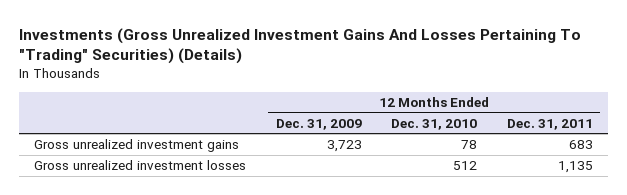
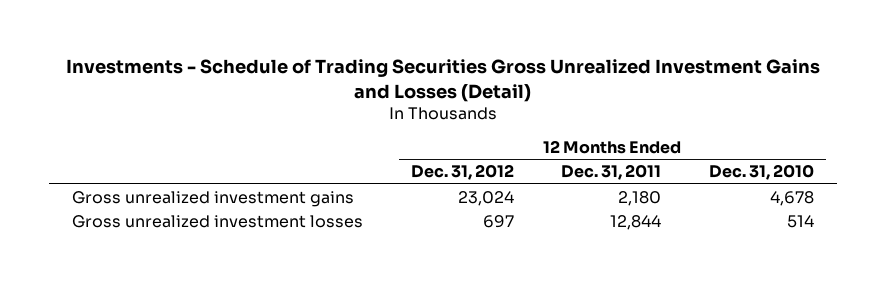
[19,27,582,65] Investments (Gross Unrealized Investment Gains And Losses Pertaining To "Trading" Securities) (Details) -> [66,59,821,102] Investments - Schedule of Trading Securities Gross Unrealized Investment Gains and Losses (Detail)
[275,118,362,130] Dec. 31, 2009 -> none
none -> [410,164,514,181] Dec. 31, 2012
[461,140,478,150] 78 -> [769,190,814,206] 4,678
[568,140,593,150] 683 -> [618,190,662,206] 2,180
[453,161,478,171] 512 -> [786,214,814,228] 514
[557,161,593,174] 1,135 -> [610,214,662,230] 12,844

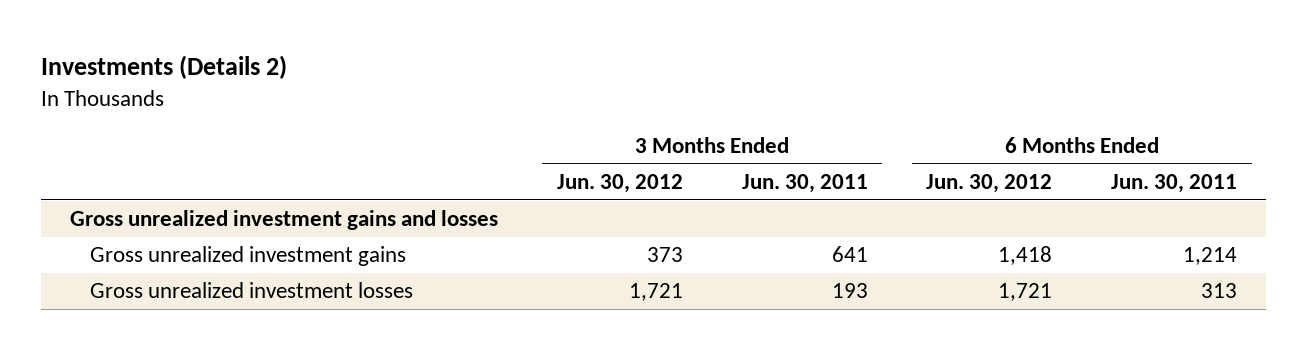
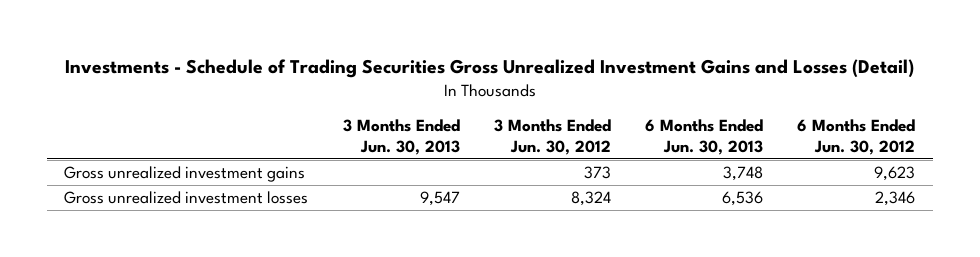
[40,55,287,80] Investments (Details 2) -> [64,59,914,79] Investments - Schedule of Trading Securities Gross Unrealized Investment Gains and Losses (Detail)
[741,173,868,193] Jun. 30, 2011 -> none
[1110,173,1237,193] Jun. 30, 2011 -> none
none -> [342,119,460,155] 3 Months Ended Jun. 30, 2013
none -> [645,119,764,155] 6 Months Ended Jun. 30, 2013
[70,210,499,231] Gross unrealized investment gains and losses -> none
[998,246,1053,266] 1,418 -> [874,165,916,181] 9,623
[628,283,683,302] 1,721 -> [570,190,611,206] 8,324
[998,283,1053,302] 1,721 -> [875,190,916,206] 2,346

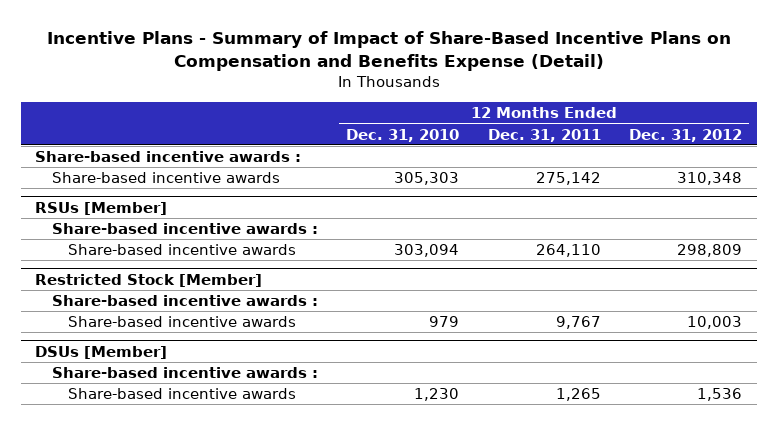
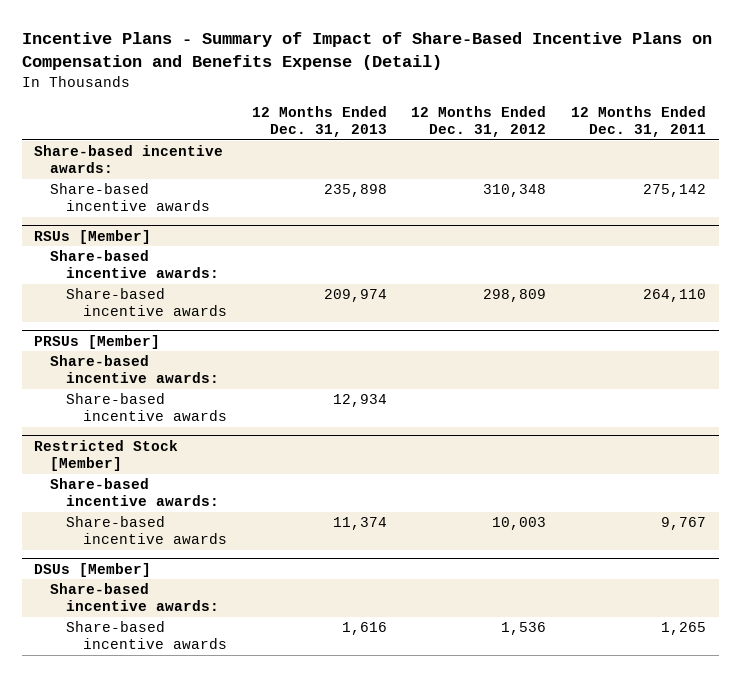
[346,128,460,142] Dec. 31, 2010 -> none
none -> [251,105,387,138] 12 Months Ended Dec. 31, 2013
[35,151,302,163] Share-based incentive awards : -> [33,145,223,174] Share-based incentive awards:
[51,223,318,235] Share-based incentive awards : -> [50,250,220,279] Share-based incentive awards:
none -> [33,334,160,349] PRSUs [Member]
none -> [50,355,220,384] Share-based incentive awards:
none -> [66,393,227,422] Share-based incentive awards
[51,295,318,307] Share-based incentive awards : -> [50,478,220,507] Share-based incentive awards:
[51,367,318,379] Share-based incentive awards : -> [50,583,220,612] Share-based incentive awards:

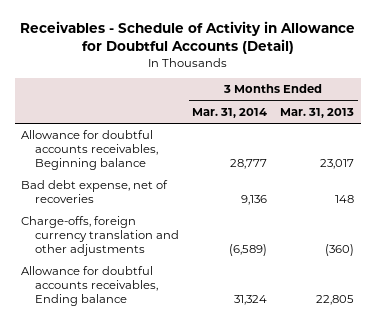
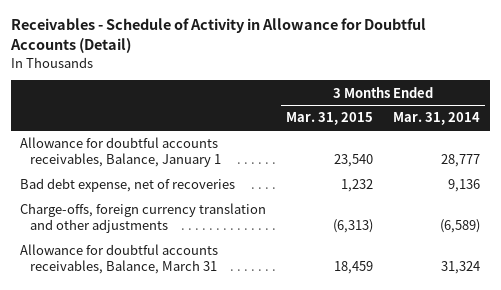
[280,107,355,118] Mar. 31, 2013 -> none
none -> [286,112,374,126] Mar. 31, 2015
[21,130,159,170] Allowance for doubtful accounts receivables, Beginning balance -> [20,137,222,167] Allowance for doubtful accounts receivables, Balance, January 1
[21,266,159,306] Allowance for doubtful accounts receivables, Ending balance -> [20,244,219,274] Allowance for doubtful accounts receivables, Balance, March 31

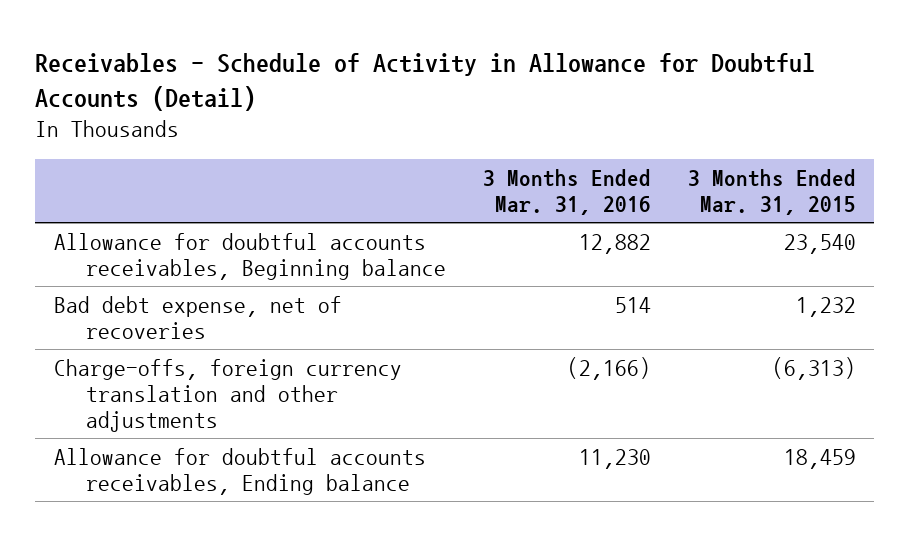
[393,112,481,126] Mar. 31, 2014 -> none
none -> [482,168,651,215] 3 Months Ended Mar. 31, 2016
[20,137,222,167] Allowance for doubtful accounts receivables, Balance, January 1 -> [53,232,447,280] Allowance for doubtful accounts receivables, Beginning balance
[20,244,219,274] Allowance for doubtful accounts receivables, Balance, March 31 -> [53,447,426,495] Allowance for doubtful accounts receivables, Ending balance

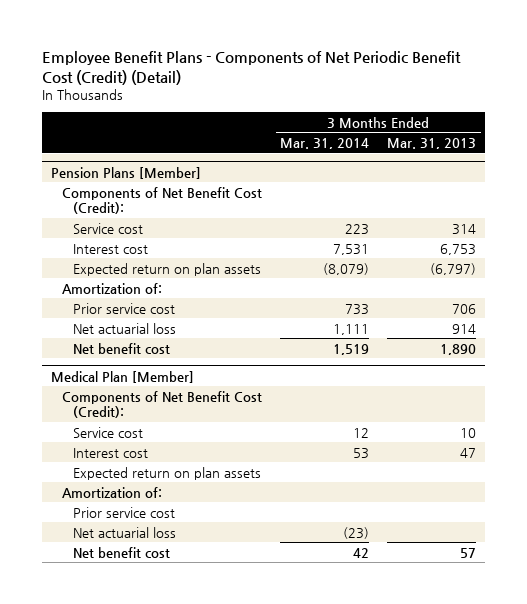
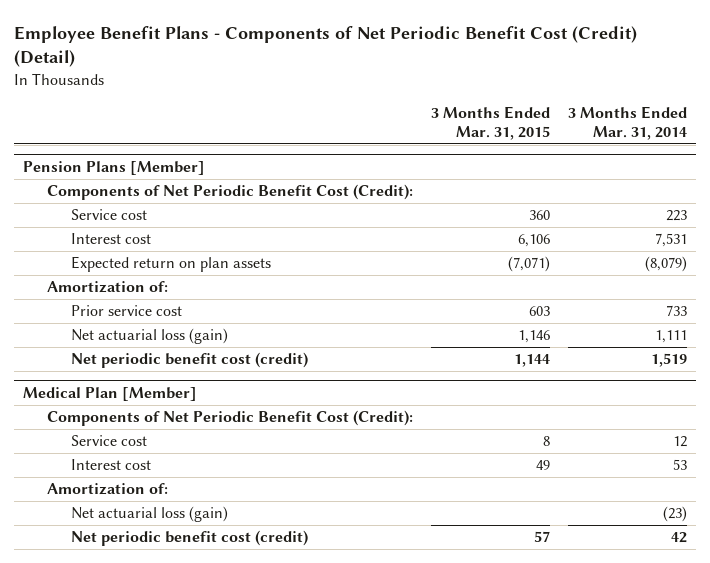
[387,137,477,149] Mar. 31, 2013 -> none
none -> [430,105,550,140] 3 Months Ended Mar. 31, 2015
[62,186,263,215] Components of Net Benefit Cost (Credit): -> [47,184,414,201] Components of Net Periodic Benefit Cost (Credit):
[73,322,177,334] Net actuarial loss -> [71,328,229,345] Net actuarial loss (gain)
[73,342,171,354] Net benefit cost -> [71,352,309,369] Net periodic benefit cost (credit)
[62,390,263,419] Components of Net Benefit Cost (Credit): -> [47,410,414,427] Components of Net Periodic Benefit Cost (Credit):
[73,466,262,480] Expected return on plan assets -> none
[73,506,176,518] Prior service cost -> none
[73,526,177,538] Net actuarial loss -> [71,506,229,523] Net actuarial loss (gain)
[73,546,171,558] Net benefit cost -> [71,530,309,547] Net periodic benefit cost (credit)

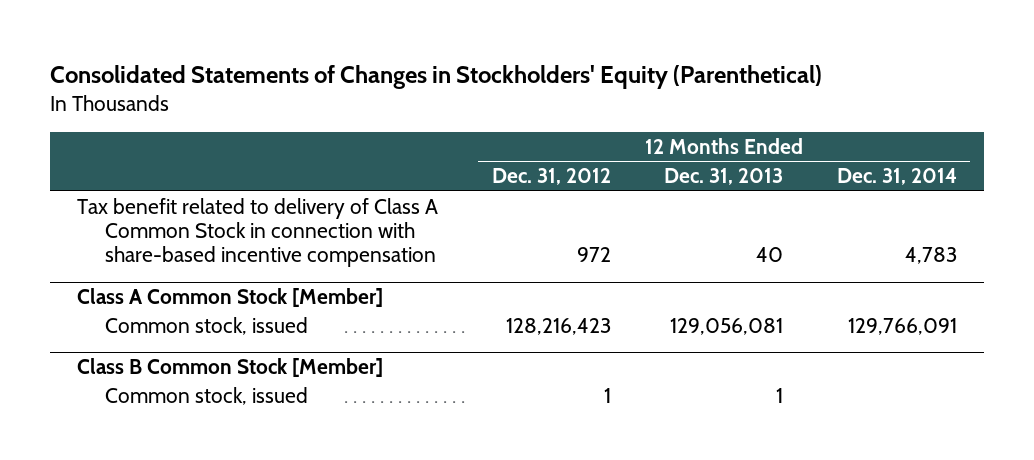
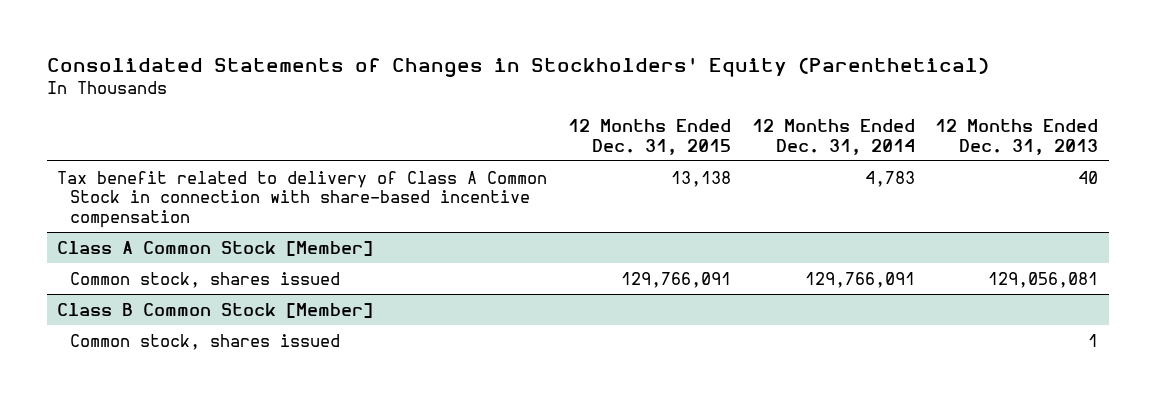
[491,168,611,186] Dec. 31, 2012 -> none
none -> [567,118,731,155] 12 Months Ended Dec. 31, 2015
[105,316,309,335] Common stock, issued -> [69,271,340,288] Common stock, shares issued
[105,386,309,405] Common stock, issued -> [69,333,340,350] Common stock, shares issued

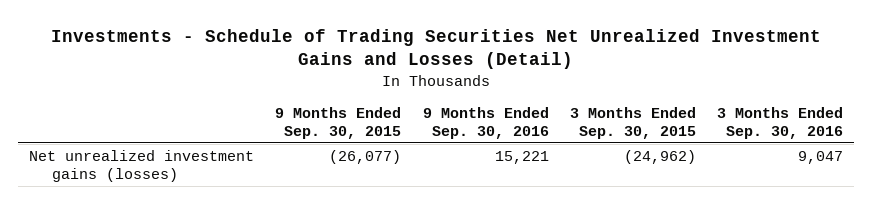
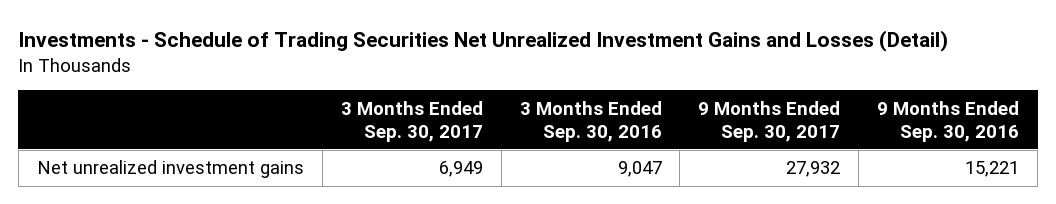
[275,106,402,139] 9 Months Ended Sep. 30, 2015 -> none
[569,106,696,139] 3 Months Ended Sep. 30, 2015 -> none
none -> [340,100,483,142] 3 Months Ended Sep. 30, 2017
none -> [698,100,841,142] 9 Months Ended Sep. 30, 2017
[28,149,254,183] Net unrealized investment gains (losses) -> [36,160,304,179] Net unrealized investment gains

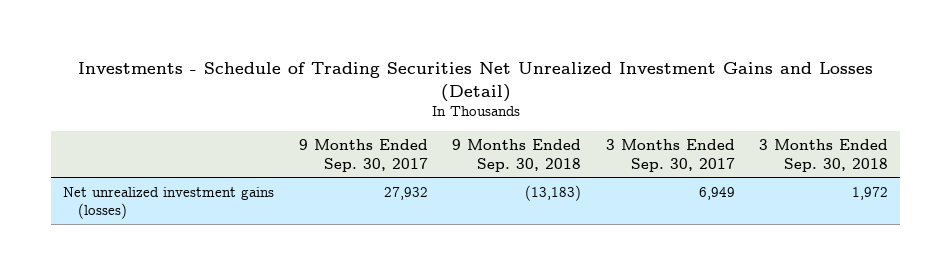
[519,100,662,142] 3 Months Ended Sep. 30, 2016 -> none
[877,100,1020,142] 9 Months Ended Sep. 30, 2016 -> none
none -> [452,138,582,172] 9 Months Ended Sep. 30, 2018
none -> [759,138,889,172] 3 Months Ended Sep. 30, 2018
[36,160,304,179] Net unrealized investment gains -> [63,186,275,220] Net unrealized investment gains (losses)

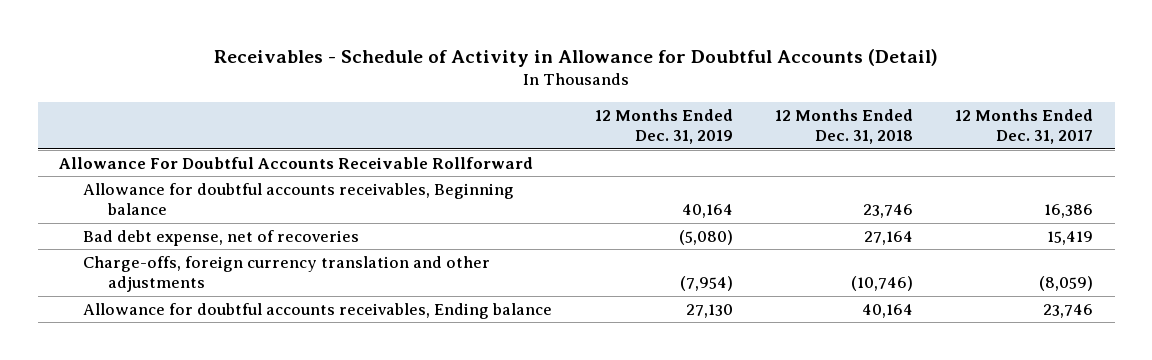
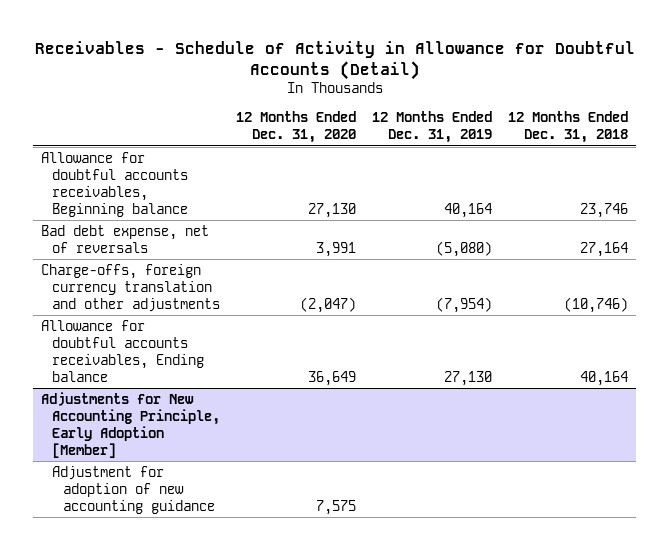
[955,108,1094,145] 12 Months Ended Dec. 31, 2017 -> none
none -> [235,111,356,144] 12 Months Ended Dec. 31, 2020
[58,156,533,169] Allowance For Doubtful Accounts Receivable Rollforward -> none
[83,229,360,246] Bad debt expense, net of recoveries -> [40,224,209,253] Bad debt expense, net of reversals
none -> [40,391,220,458] Adjustments for New Accounting Principle, Early Adoption [Member]
none -> [51,465,215,514] Adjustment for adoption of new accounting guidance

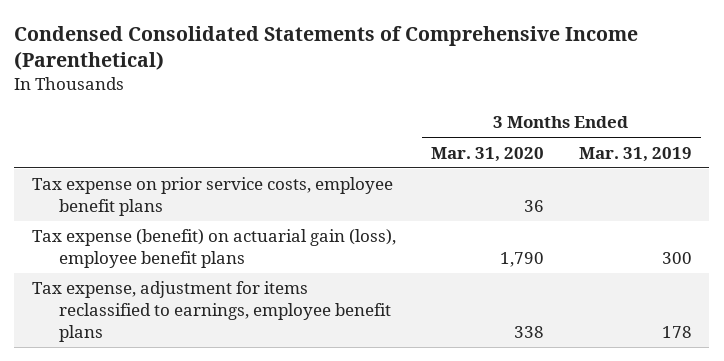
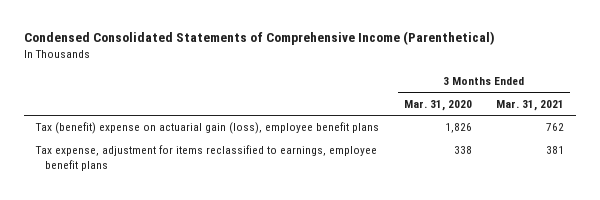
[578,146,692,162] Mar. 31, 2019 -> none
none -> [496,99,565,111] Mar. 31, 2021
[31,177,393,216] Tax expense on prior service costs, employee benefit plans -> none
[31,229,396,268] Tax expense (benefit) on actuarial gain (loss), employee benefit plans -> [35,122,380,135] Tax (benefit) expense on actuarial gain (loss), employee benefit plans
[499,251,544,267] 1,790 -> [444,123,472,134] 1,826

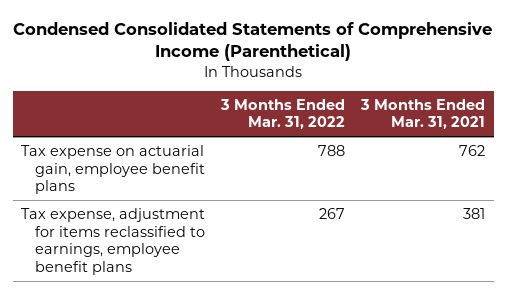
[403,99,472,111] Mar. 31, 2020 -> none
none -> [220,98,346,130] 3 Months Ended Mar. 31, 2022
[35,122,380,135] Tax (benefit) expense on actuarial gain (loss), employee benefit plans -> [21,144,206,195] Tax expense on actuarial gain, employee benefit plans

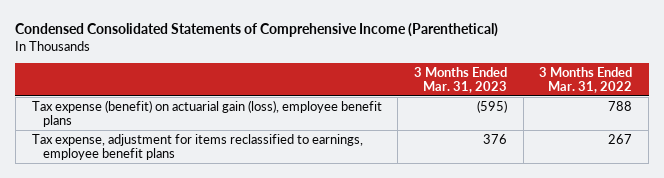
[360,98,486,130] 3 Months Ended Mar. 31, 2021 -> none
none -> [414,66,508,93] 3 Months Ended Mar. 31, 2023
[21,144,206,195] Tax expense on actuarial gain, employee benefit plans -> [31,99,382,127] Tax expense (benefit) on actuarial gain (loss), employee benefit plans

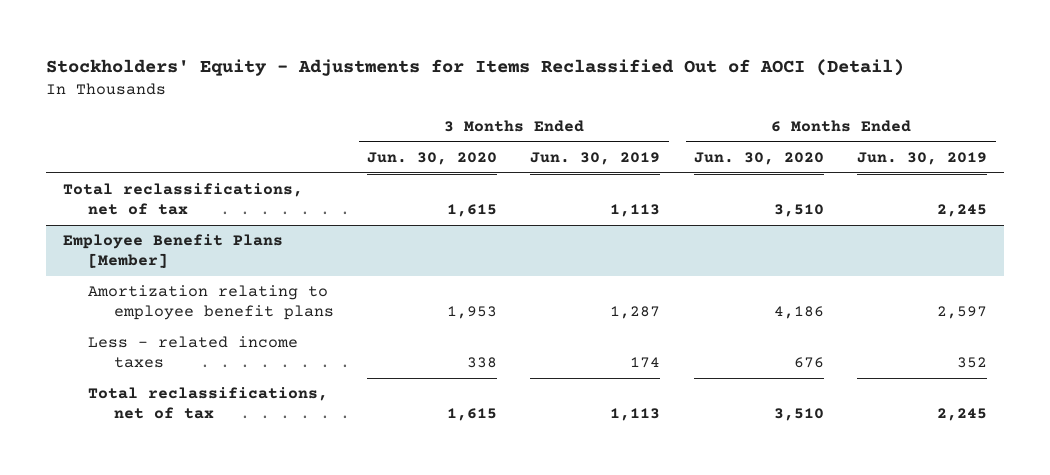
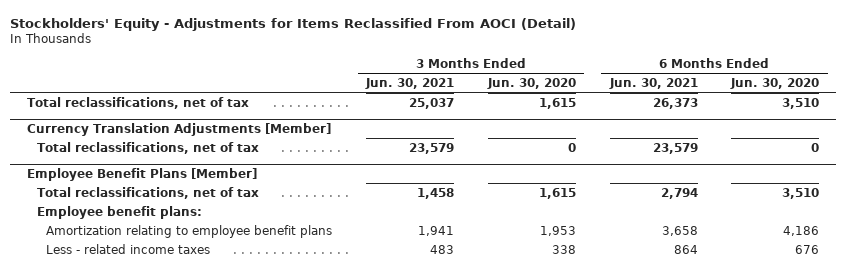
[46,58,905,76] Stockholders' Equity - Adjustments for Items Reclassified Out of AOCI (Detail) -> [10,17,577,31] Stockholders' Equity - Adjustments for Items Reclassified From AOCI (Detail)
[530,152,661,166] Jun. 30, 2019 -> none
[857,152,988,166] Jun. 30, 2019 -> none
none -> [365,77,455,89] Jun. 30, 2021
none -> [608,77,698,89] Jun. 30, 2021
none -> [26,122,331,136] Currency Translation Adjustments [Member]
none -> [36,141,259,154] Total reclassifications, net of tax
[88,387,329,419] Total reclassifications, net of tax -> [36,186,259,199] Total reclassifications, net of tax
none -> [36,205,202,219] Employee benefit plans:

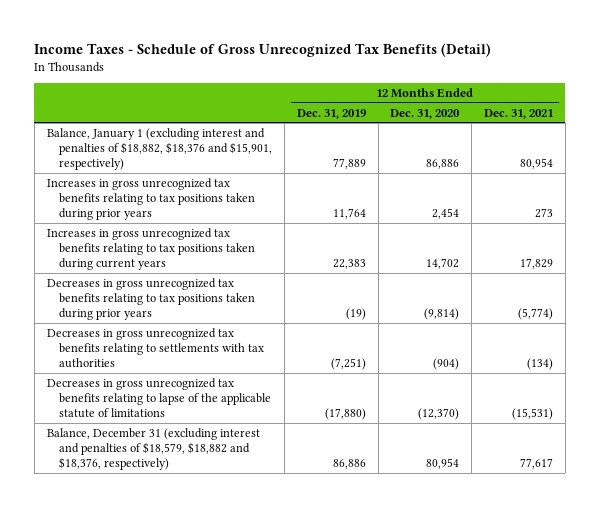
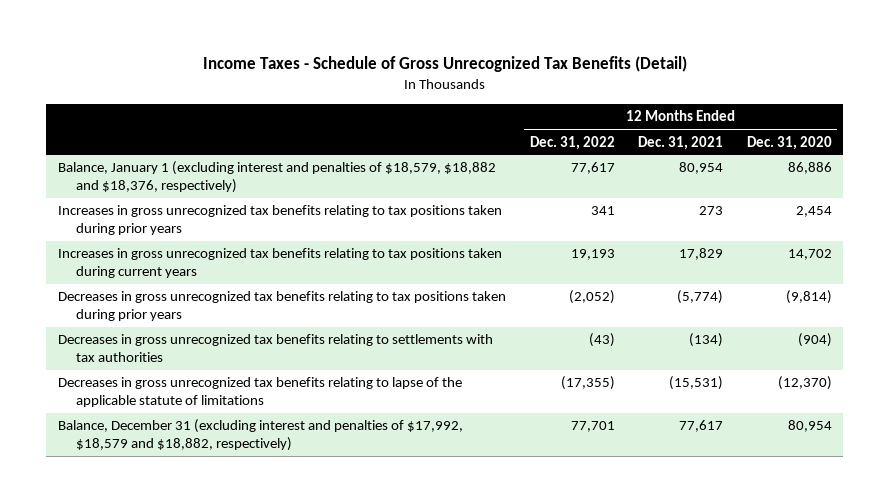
[296,108,366,119] Dec. 31, 2019 -> none
none -> [529,135,615,150] Dec. 31, 2022
[46,127,273,170] Balance, January 1 (excluding interest and penalties of $18,882, $18,376 and $15,901, respectively) -> [58,161,497,194] Balance, January 1 (excluding interest and penalties of $18,579, $18,882 and $18,376, respectively)
[46,427,260,470] Balance, December 31 (excluding interest and penalties of $18,579, $18,882 and $18,376, respectively) -> [58,419,464,452] Balance, December 31 (excluding interest and penalties of $17,992, $18,579 and $18,882, respectively)

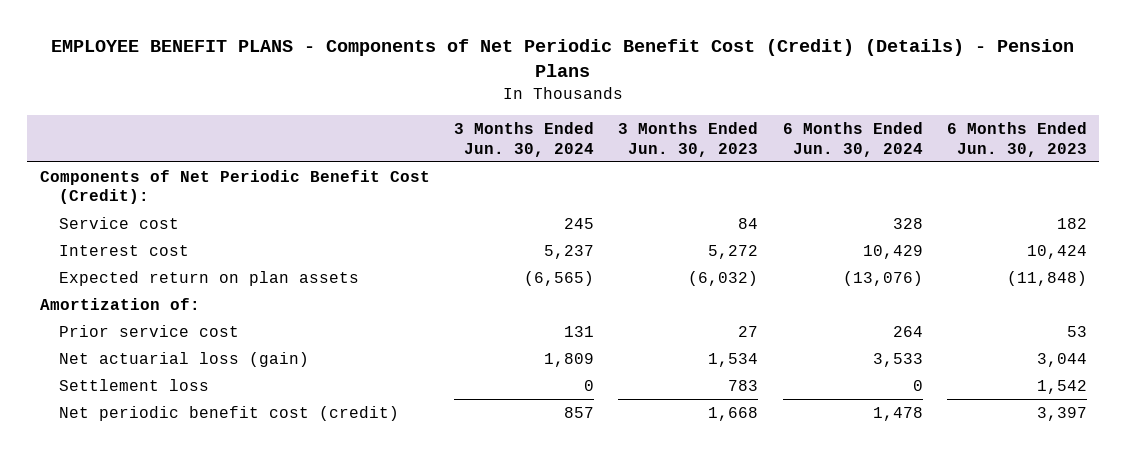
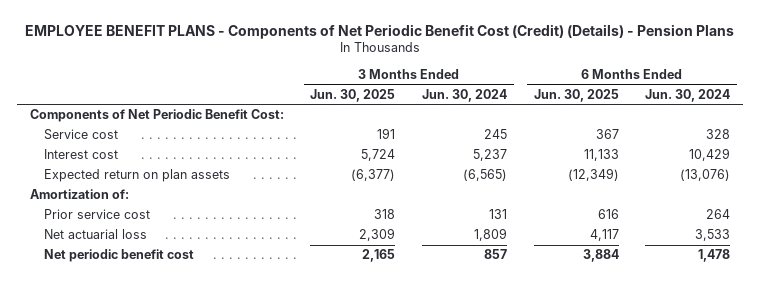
[618,121,759,157] 3 Months Ended Jun. 30, 2023 -> none
[946,121,1087,157] 6 Months Ended Jun. 30, 2023 -> none
none -> [310,88,396,102] Jun. 30, 2025
none -> [533,88,619,102] Jun. 30, 2025
[39,169,430,205] Components of Net Periodic Benefit Cost (Credit): -> [29,109,284,123] Components of Net Periodic Benefit Cost:
[58,378,209,391] Settlement loss -> none
[58,351,309,367] Net actuarial loss (gain) -> [44,229,148,240] Net actuarial loss
[58,405,399,421] Net periodic benefit cost (credit) -> [44,249,195,263] Net periodic benefit cost

